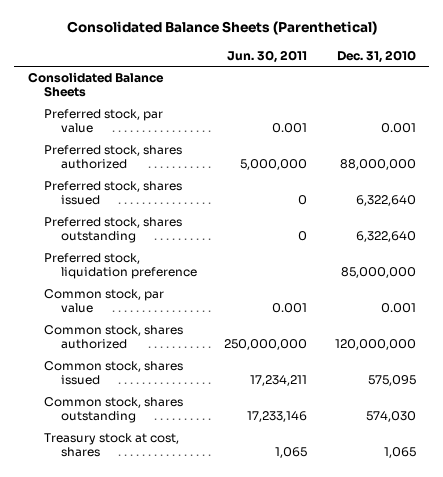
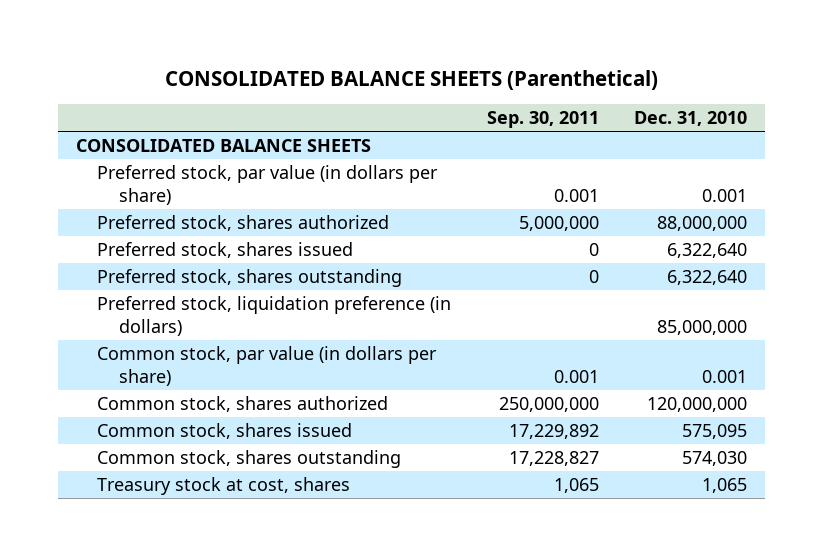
[66,21,377,36] Consolidated Balance Sheets (Parenthetical) -> [164,70,658,91] CONSOLIDATED BALANCE SHEETS (Parenthetical)
[227,49,308,63] Jun. 30, 2011 -> none
none -> [486,111,599,129] Sep. 30, 2011
[27,72,164,98] Consolidated Balance Sheets -> [75,139,371,153] CONSOLIDATED BALANCE SHEETS
[44,109,164,134] Preferred stock, par value -> [97,165,439,206] Preferred stock, par value (in dollars per share)
[44,253,197,280] Preferred stock, liquidation preference -> [97,296,452,337] Preferred stock, liquidation preference (in dollars)
[44,289,165,314] Common stock, par value -> [97,346,438,387] Common stock, par value (in dollars per share)

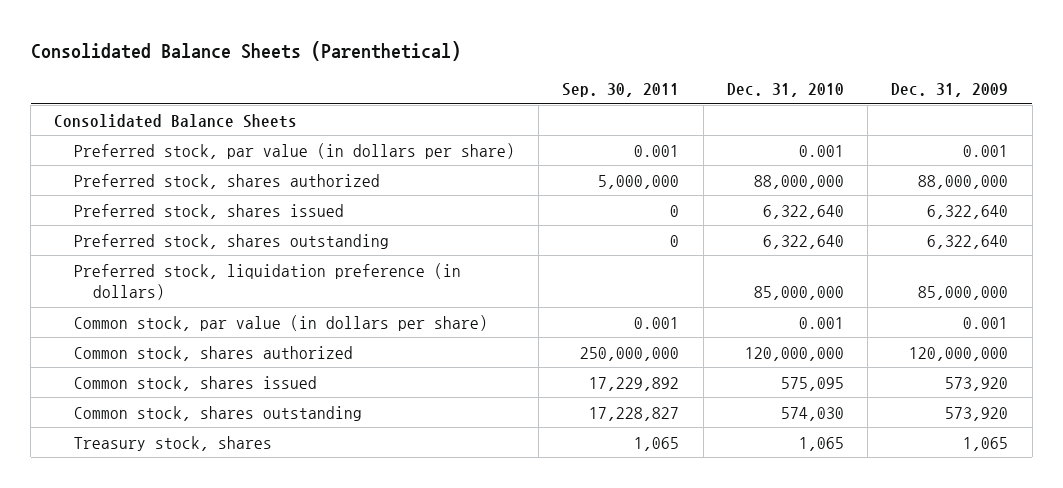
[164,70,658,91] CONSOLIDATED BALANCE SHEETS (Parenthetical) -> [30,40,461,61] Consolidated Balance Sheets (Parenthetical)
none -> [891,83,1009,98] Dec. 31, 2009
[75,139,371,153] CONSOLIDATED BALANCE SHEETS -> [54,113,298,128] Consolidated Balance Sheets
[97,477,351,496] Treasury stock at cost, shares -> [73,435,272,451] Treasury stock, shares

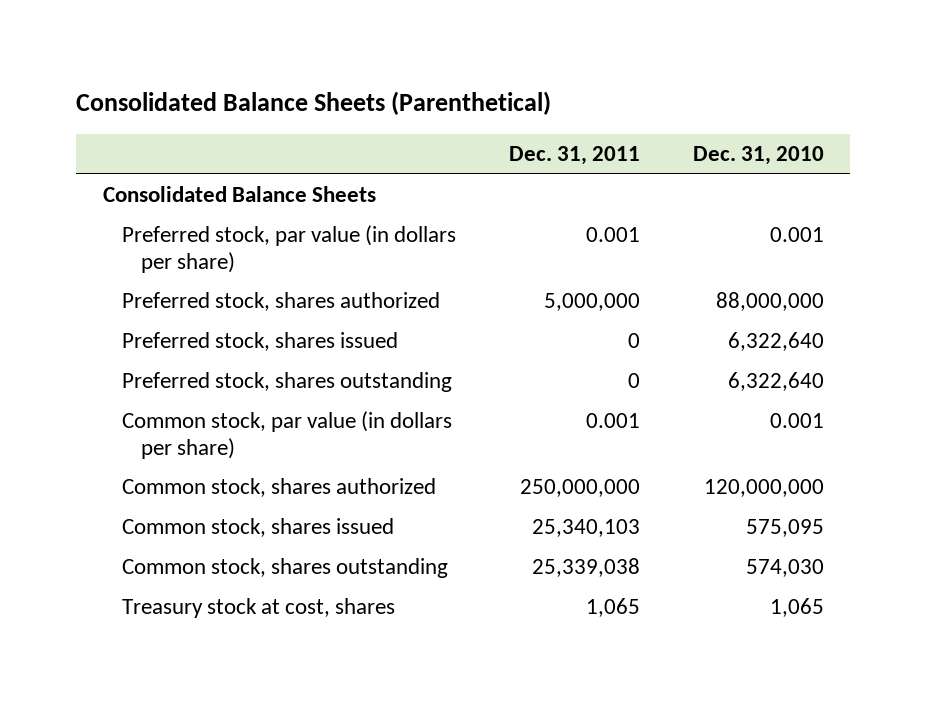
[562,83,680,98] Sep. 30, 2011 -> none
[891,83,1009,98] Dec. 31, 2009 -> none
none -> [508,146,640,166] Dec. 31, 2011
[73,262,461,301] Preferred stock, liquidation preference (in dollars) -> none
[73,435,272,451] Treasury stock, shares -> [121,598,395,619] Treasury stock at cost, shares

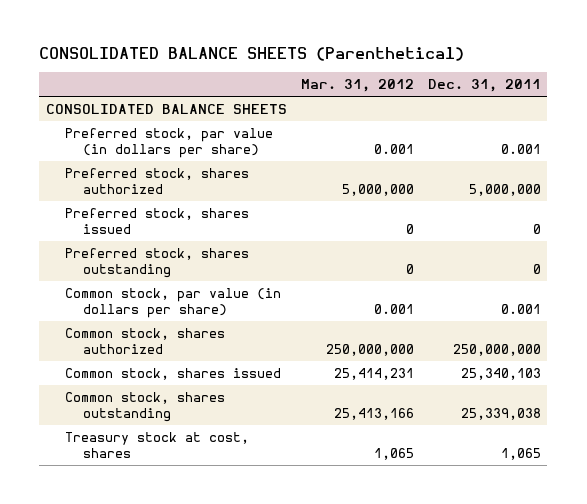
[75,91,551,116] Consolidated Balance Sheets (Parenthetical) -> [39,47,465,62] CONSOLIDATED BALANCE SHEETS (Parenthetical)
[692,146,824,166] Dec. 31, 2010 -> none
none -> [300,79,414,93] Mar. 31, 2012
[102,186,376,203] Consolidated Balance Sheets -> [46,103,288,114] CONSOLIDATED BALANCE SHEETS

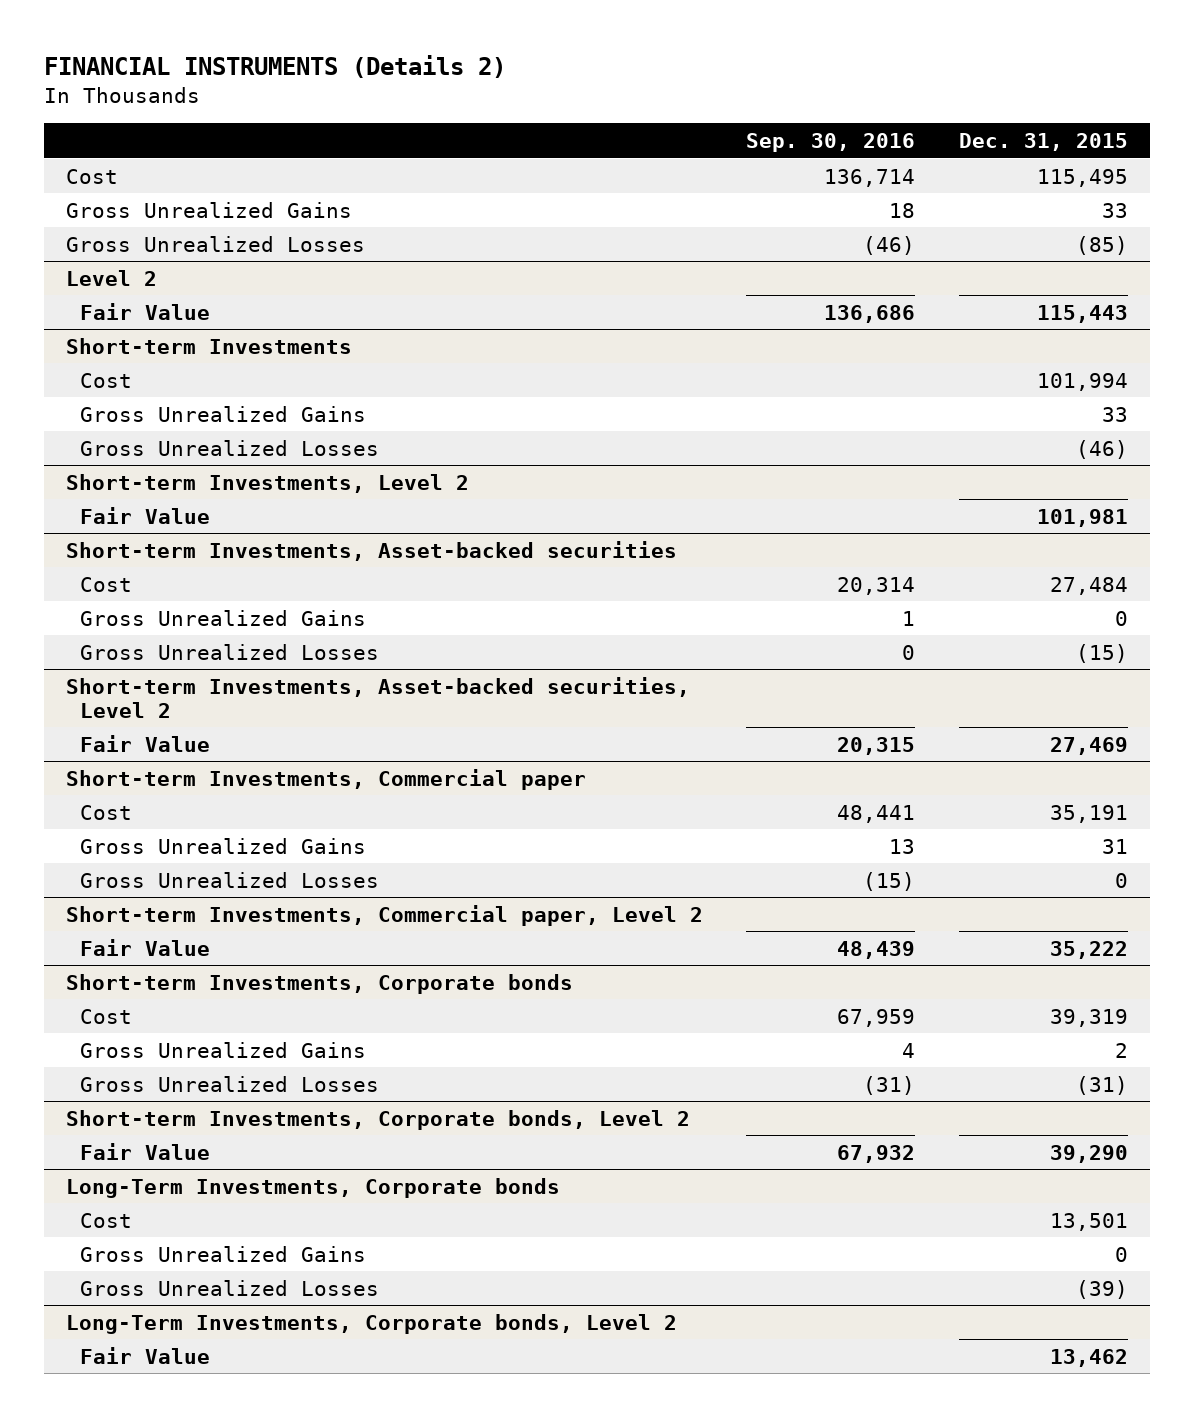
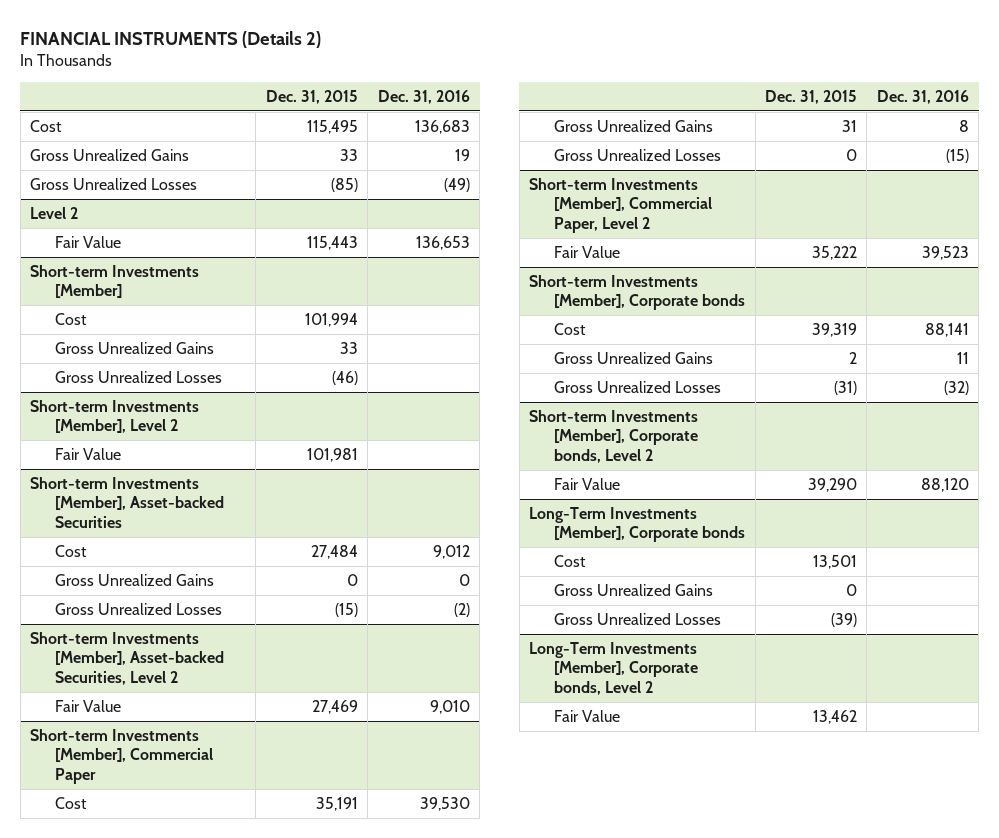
[746,132,916,152] Sep. 30, 2016 -> none
none -> [377,90,470,105] Dec. 31, 2016
[65,337,352,354] Short-term Investments -> [30,264,200,299] Short-term Investments [Member]
[65,473,469,493] Short-term Investments, Level 2 -> [30,399,200,434] Short-term Investments [Member], Level 2
[65,540,677,561] Short-term Investments, Asset-backed securities -> [30,476,225,529] Short-term Investments [Member], Asset-backed Securities
[65,676,690,718] Short-term Investments, Asset-backed securities, Level 2 -> [30,631,225,686] Short-term Investments [Member], Asset-backed Securities, Level 2
[65,768,586,790] Short-term Investments, Commercial paper -> [30,728,214,785] Short-term Investments [Member], Commercial Paper
[65,904,703,926] Short-term Investments, Commercial paper, Level 2 -> [529,177,713,234] Short-term Investments [Member], Commercial Paper, Level 2
[65,973,573,994] Short-term Investments, Corporate bonds -> [529,274,746,311] Short-term Investments [Member], Corporate bonds
[65,1109,690,1130] Short-term Investments, Corporate bonds, Level 2 -> [529,409,699,464] Short-term Investments [Member], Corporate bonds, Level 2
[65,1177,560,1198] Long-Term Investments, Corporate bonds -> [529,506,746,543] Long-Term Investments [Member], Corporate bonds
[65,1313,677,1334] Long-Term Investments, Corporate bonds, Level 2 -> [529,641,699,696] Long-Term Investments [Member], Corporate bonds, Level 2

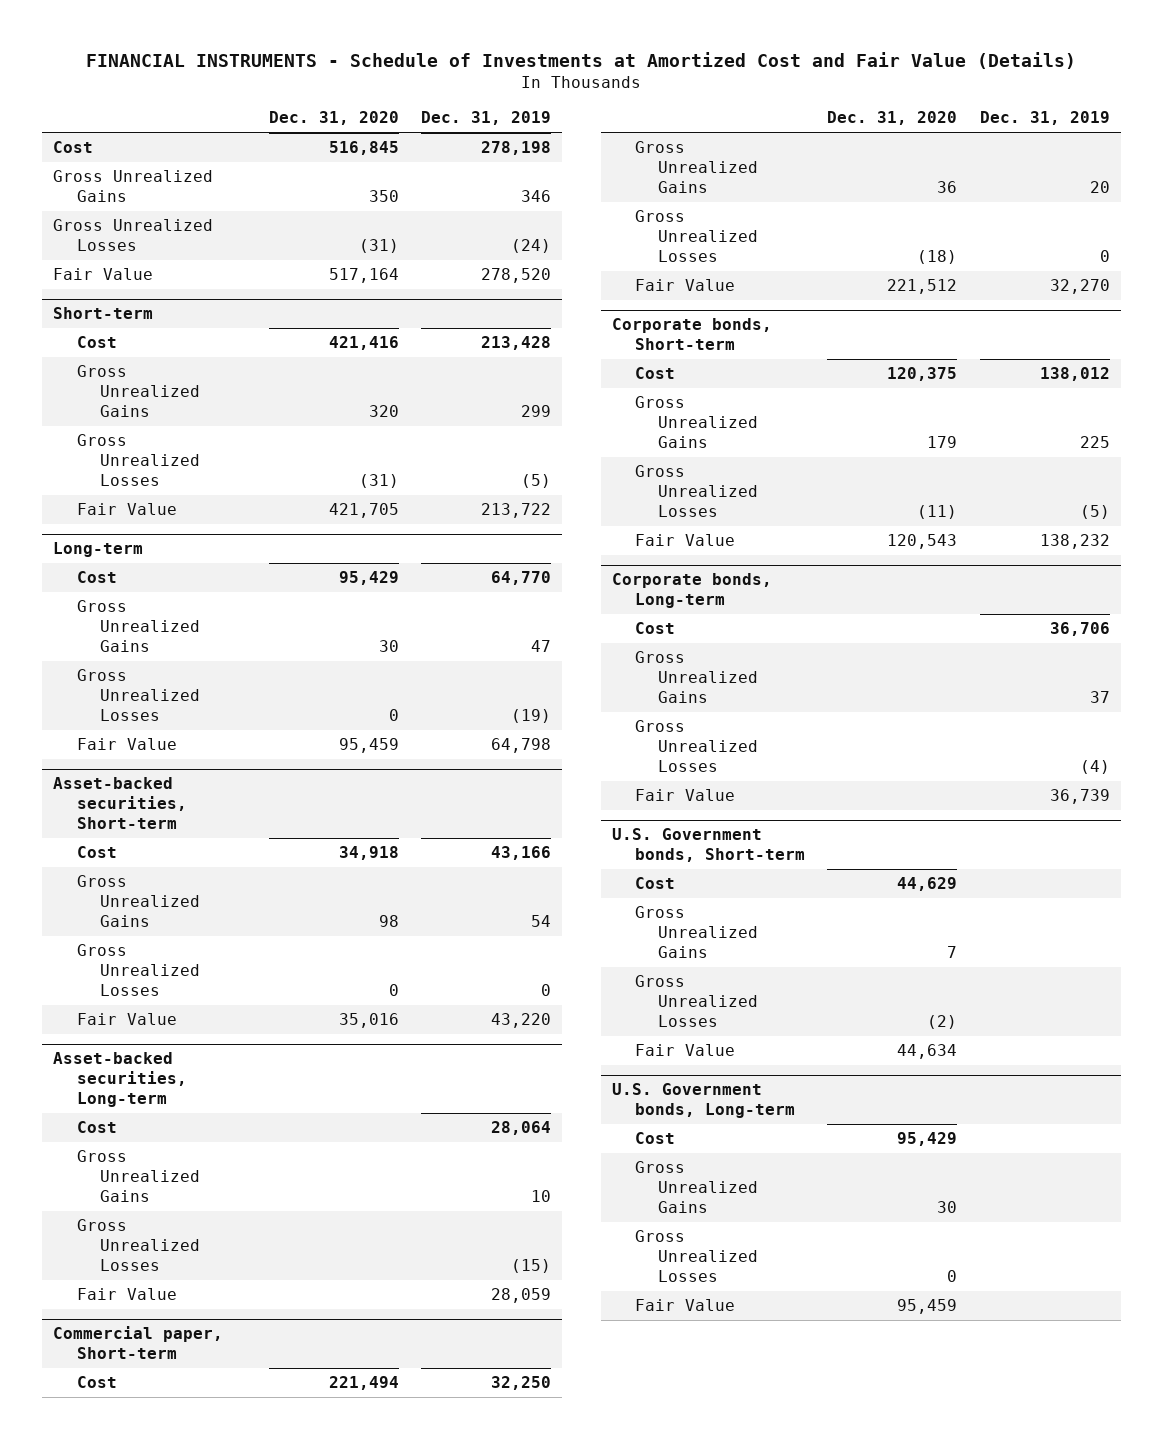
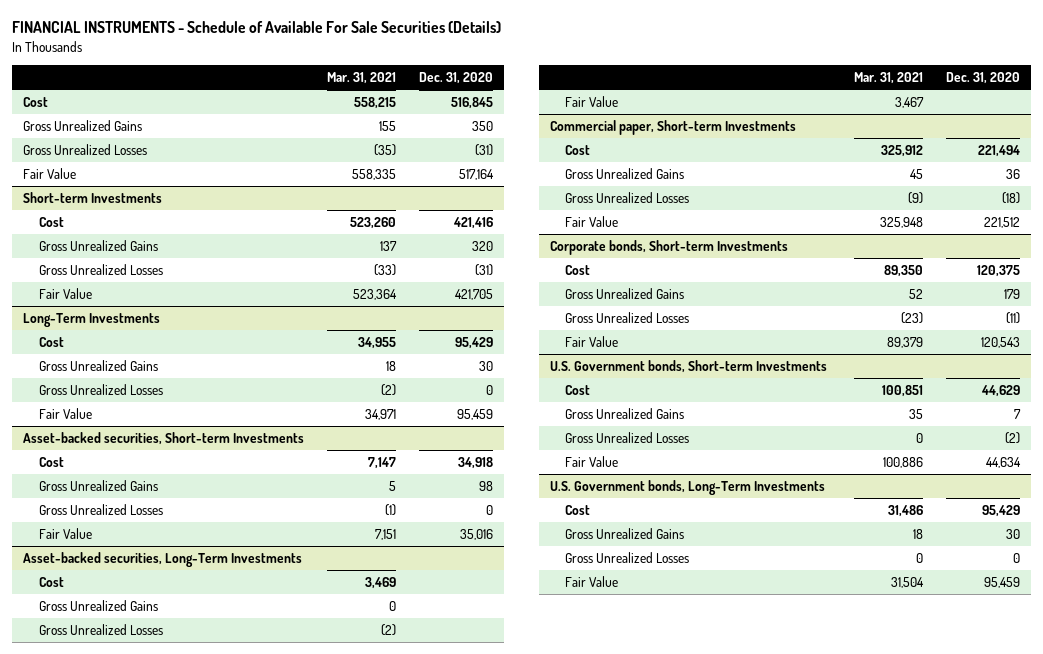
[86,51,1077,69] FINANCIAL INSTRUMENTS - Schedule of Investments at Amortized Cost and Fair Value (Details) -> [12,21,502,34] FINANCIAL INSTRUMENTS - Schedule of Available For Sale Securities (Details)
[420,111,551,126] Dec. 31, 2019 -> none
none -> [327,72,397,85] Mar. 31, 2021
[53,307,154,320] Short-term -> [23,192,163,204] Short-term Investments
[53,542,144,558] Long-term -> [23,313,161,328] Long-Term Investments
[53,777,187,830] Asset-backed securities, Short-term -> [23,432,305,446] Asset-backed securities, Short-term Investments
[53,1052,187,1108] Asset-backed securities, Long-term -> [23,552,303,568] Asset-backed securities, Long-Term Investments
[53,1326,224,1360] Commercial paper, Short-term -> [549,120,796,136] Commercial paper, Short-term Investments
[612,318,773,351] Corporate bonds, Short-term -> [549,240,788,256] Corporate bonds, Short-term Investments
[612,573,773,609] Corporate bonds, Long-term -> none
[635,622,676,635] Cost -> none
[635,651,759,704] Gross Unrealized Gains -> none
[635,720,759,773] Gross Unrealized Losses -> none
[635,789,736,802] Fair Value -> none
[612,828,806,863] U.S. Government bonds, Short-term -> [549,360,827,374] U.S. Government bonds, Short-term Investments
[612,1083,796,1119] U.S. Government bonds, Long-term -> [549,480,825,496] U.S. Government bonds, Long-Term Investments

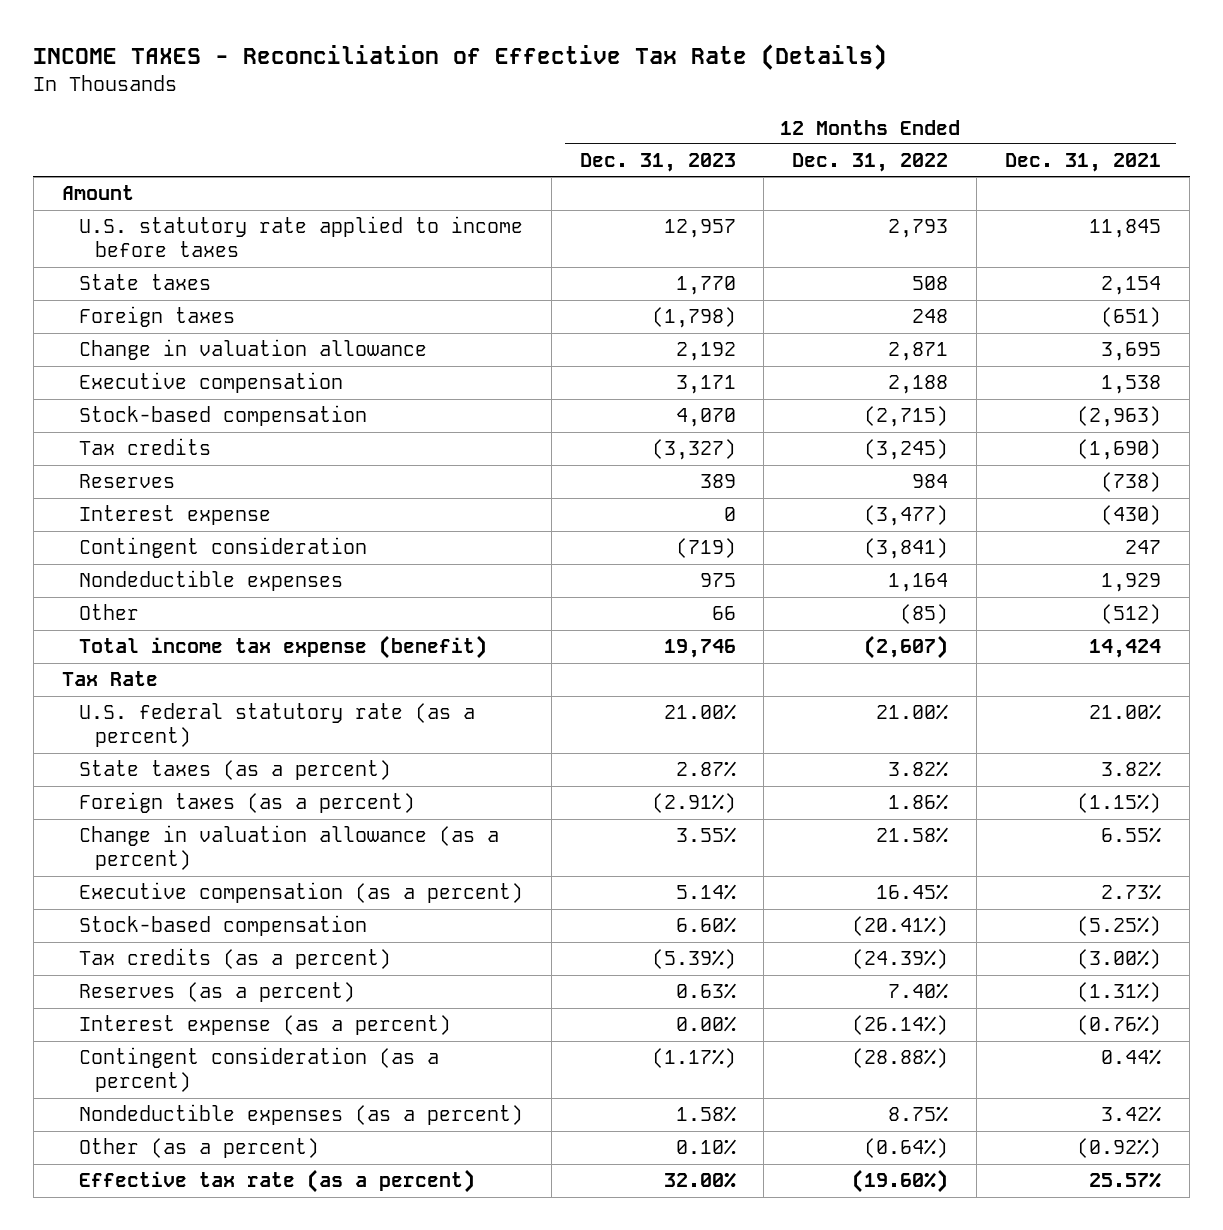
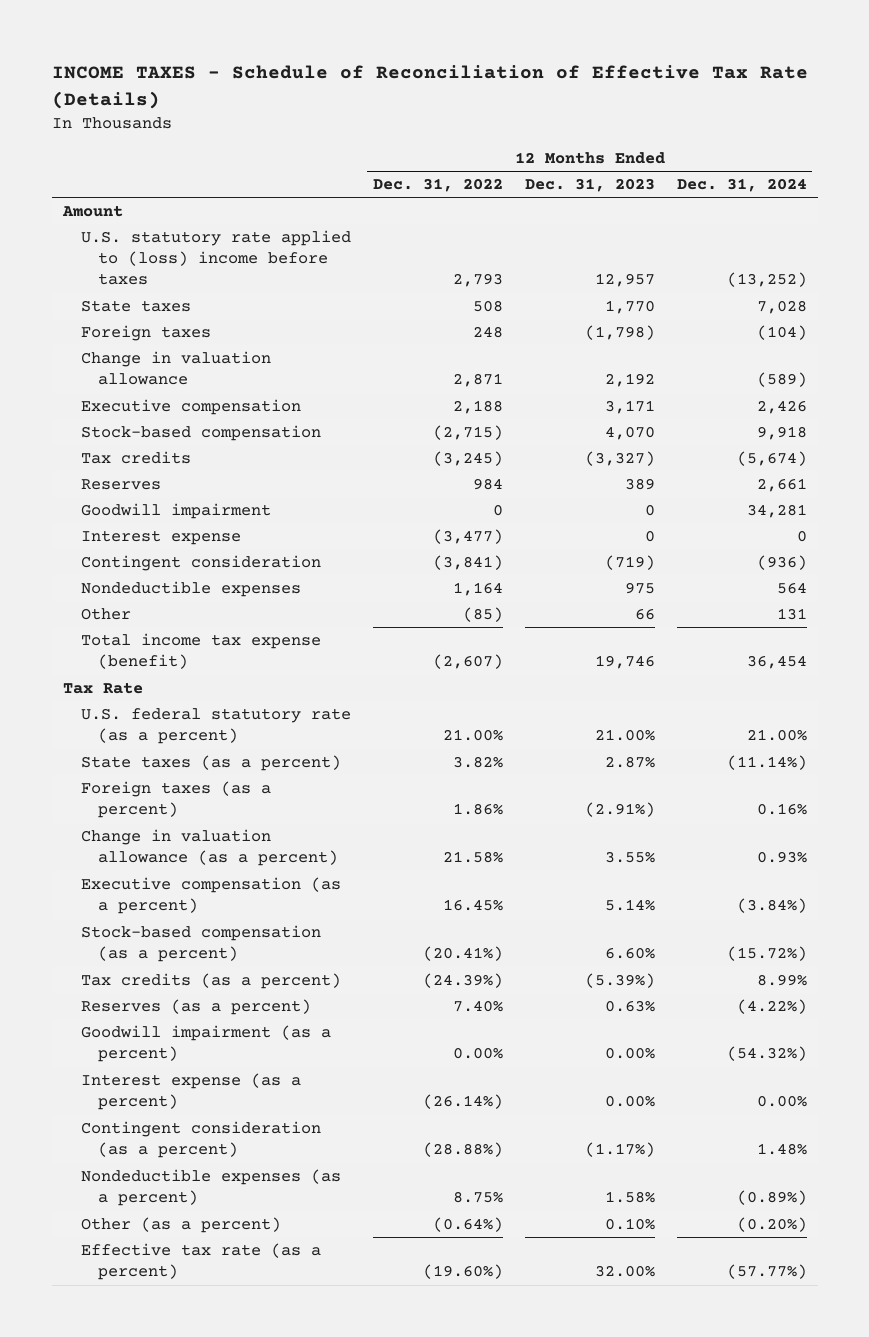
[33,44,888,71] INCOME TAXES - Reconciliation of Effective Tax Rate (Details) -> [51,65,808,109] INCOME TAXES - Schedule of Reconciliation of Effective Tax Rate (Details)
[1005,153,1162,173] Dec. 31, 2021 -> none
none -> [676,178,807,193] Dec. 31, 2024
[78,216,523,258] U.S. statutory rate applied to income before taxes -> [80,230,351,286] U.S. statutory rate applied to (loss) income before taxes
none -> [80,503,271,520] Goodwill impairment
[78,915,367,937] Stock-based compensation -> [80,925,321,963] Stock-based compensation (as a percent)
none -> [80,1025,331,1063] Goodwill impairment (as a percent)

